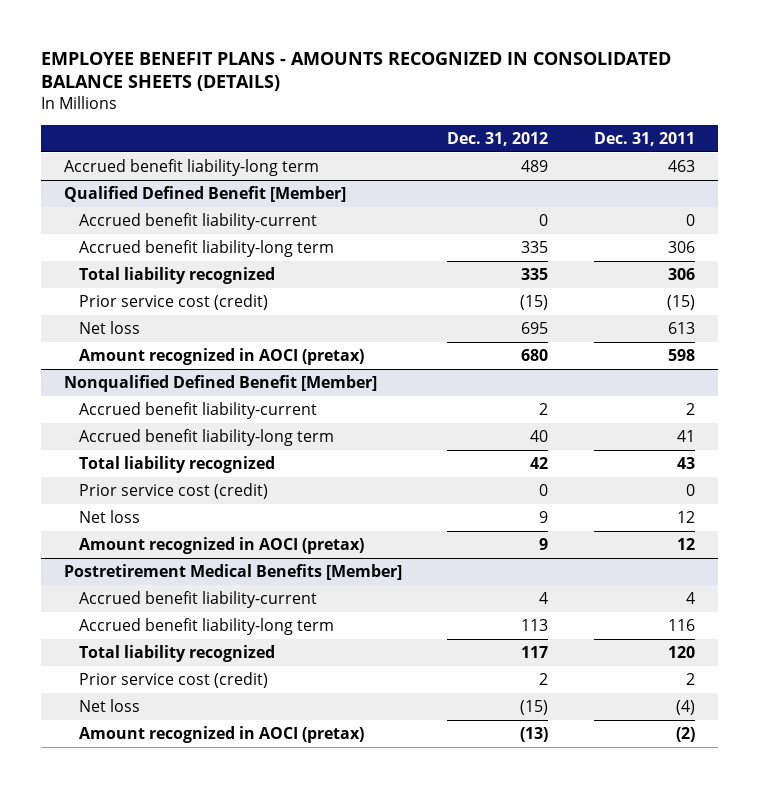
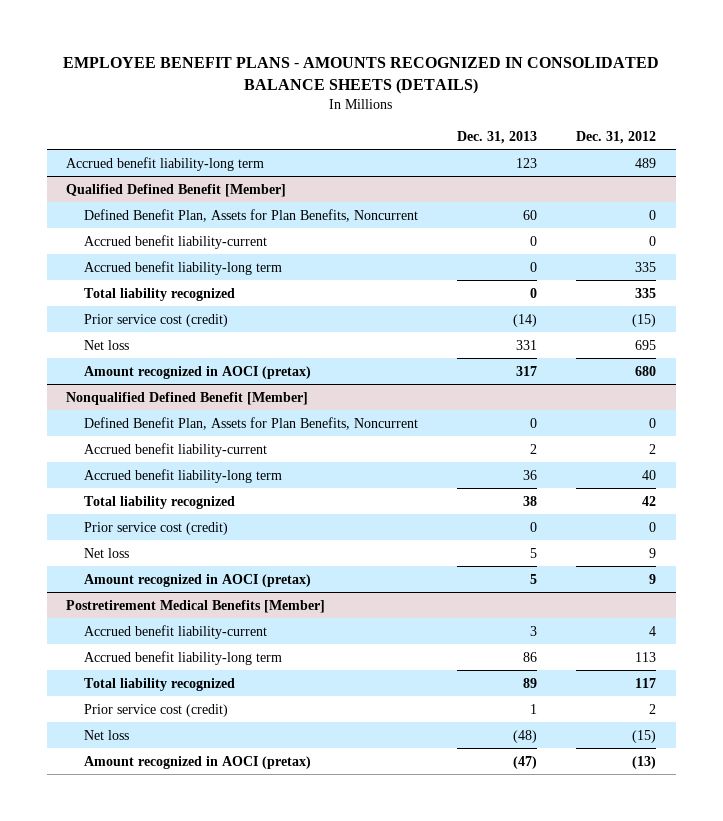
[593,131,695,146] Dec. 31, 2011 -> none
none -> [456,130,537,144] Dec. 31, 2013
none -> [83,208,418,222] Defined Benefit Plan, Assets for Plan Benefits, Noncurrent
none -> [83,416,418,430] Defined Benefit Plan, Assets for Plan Benefits, Noncurrent

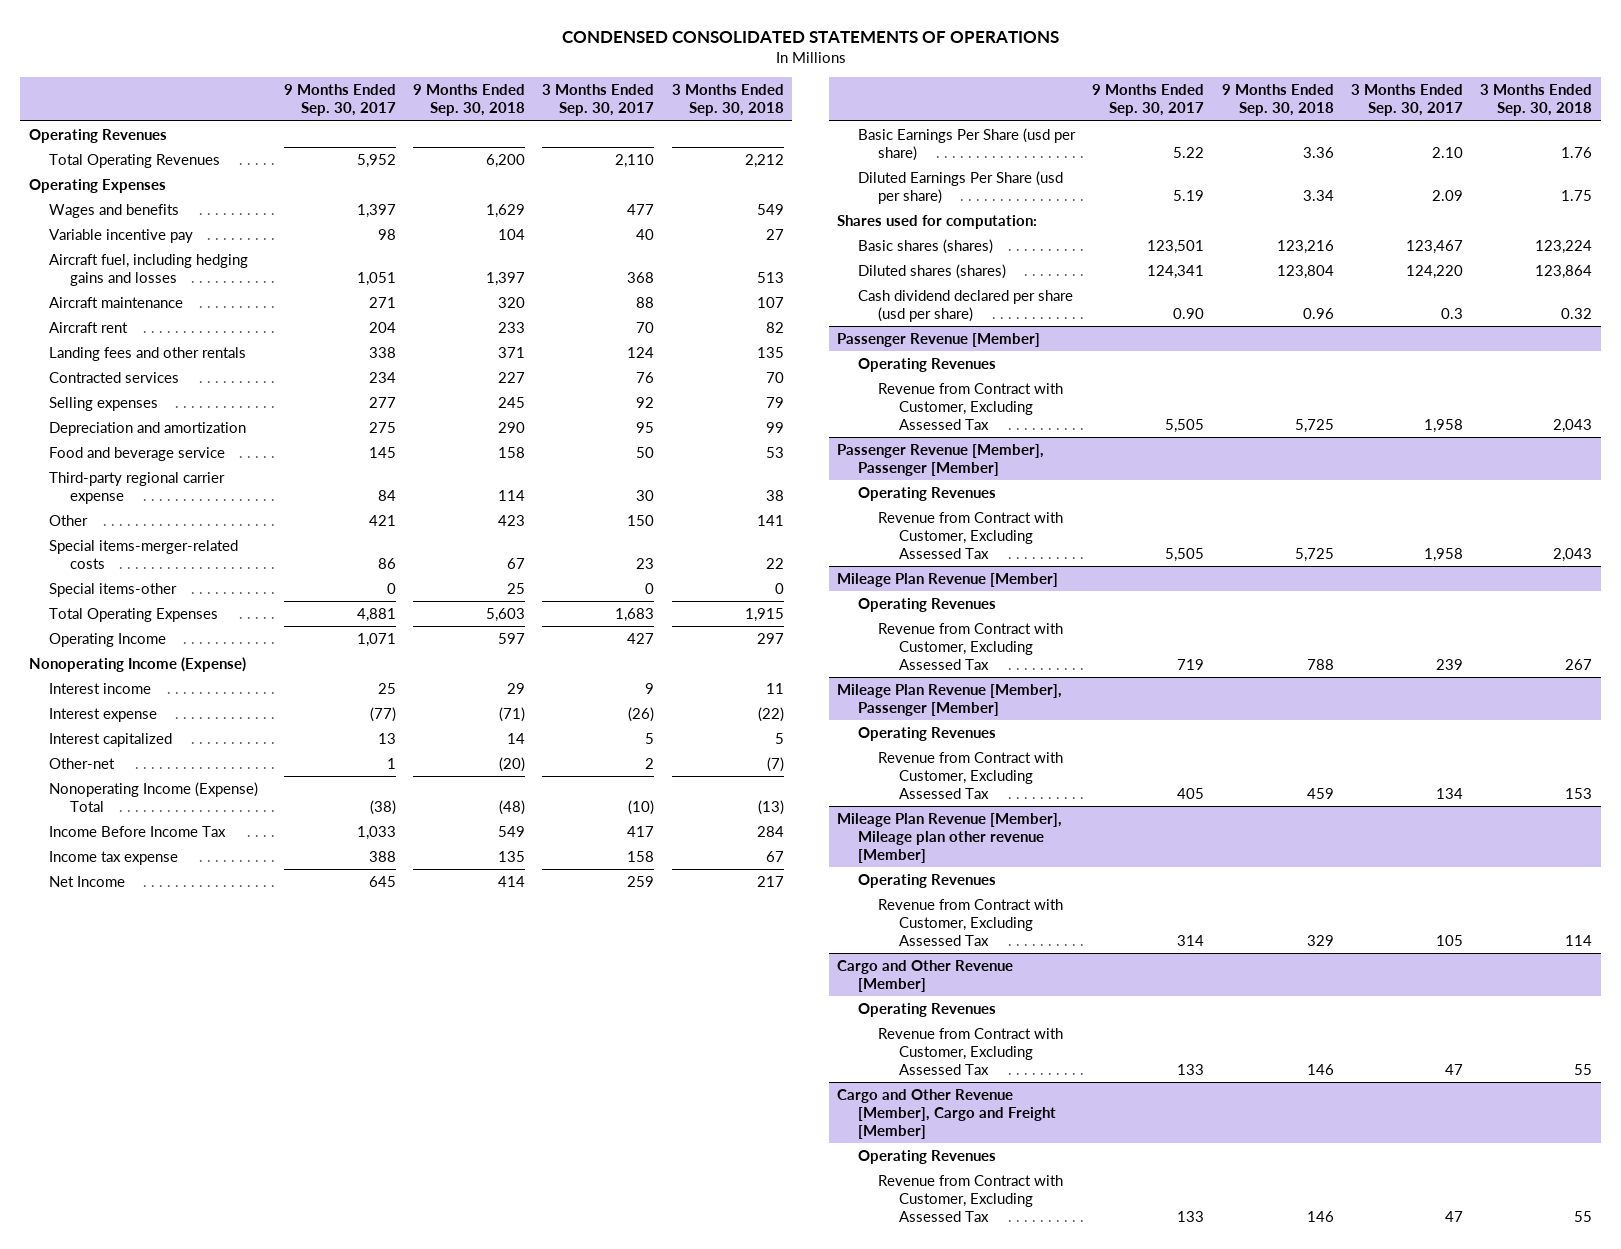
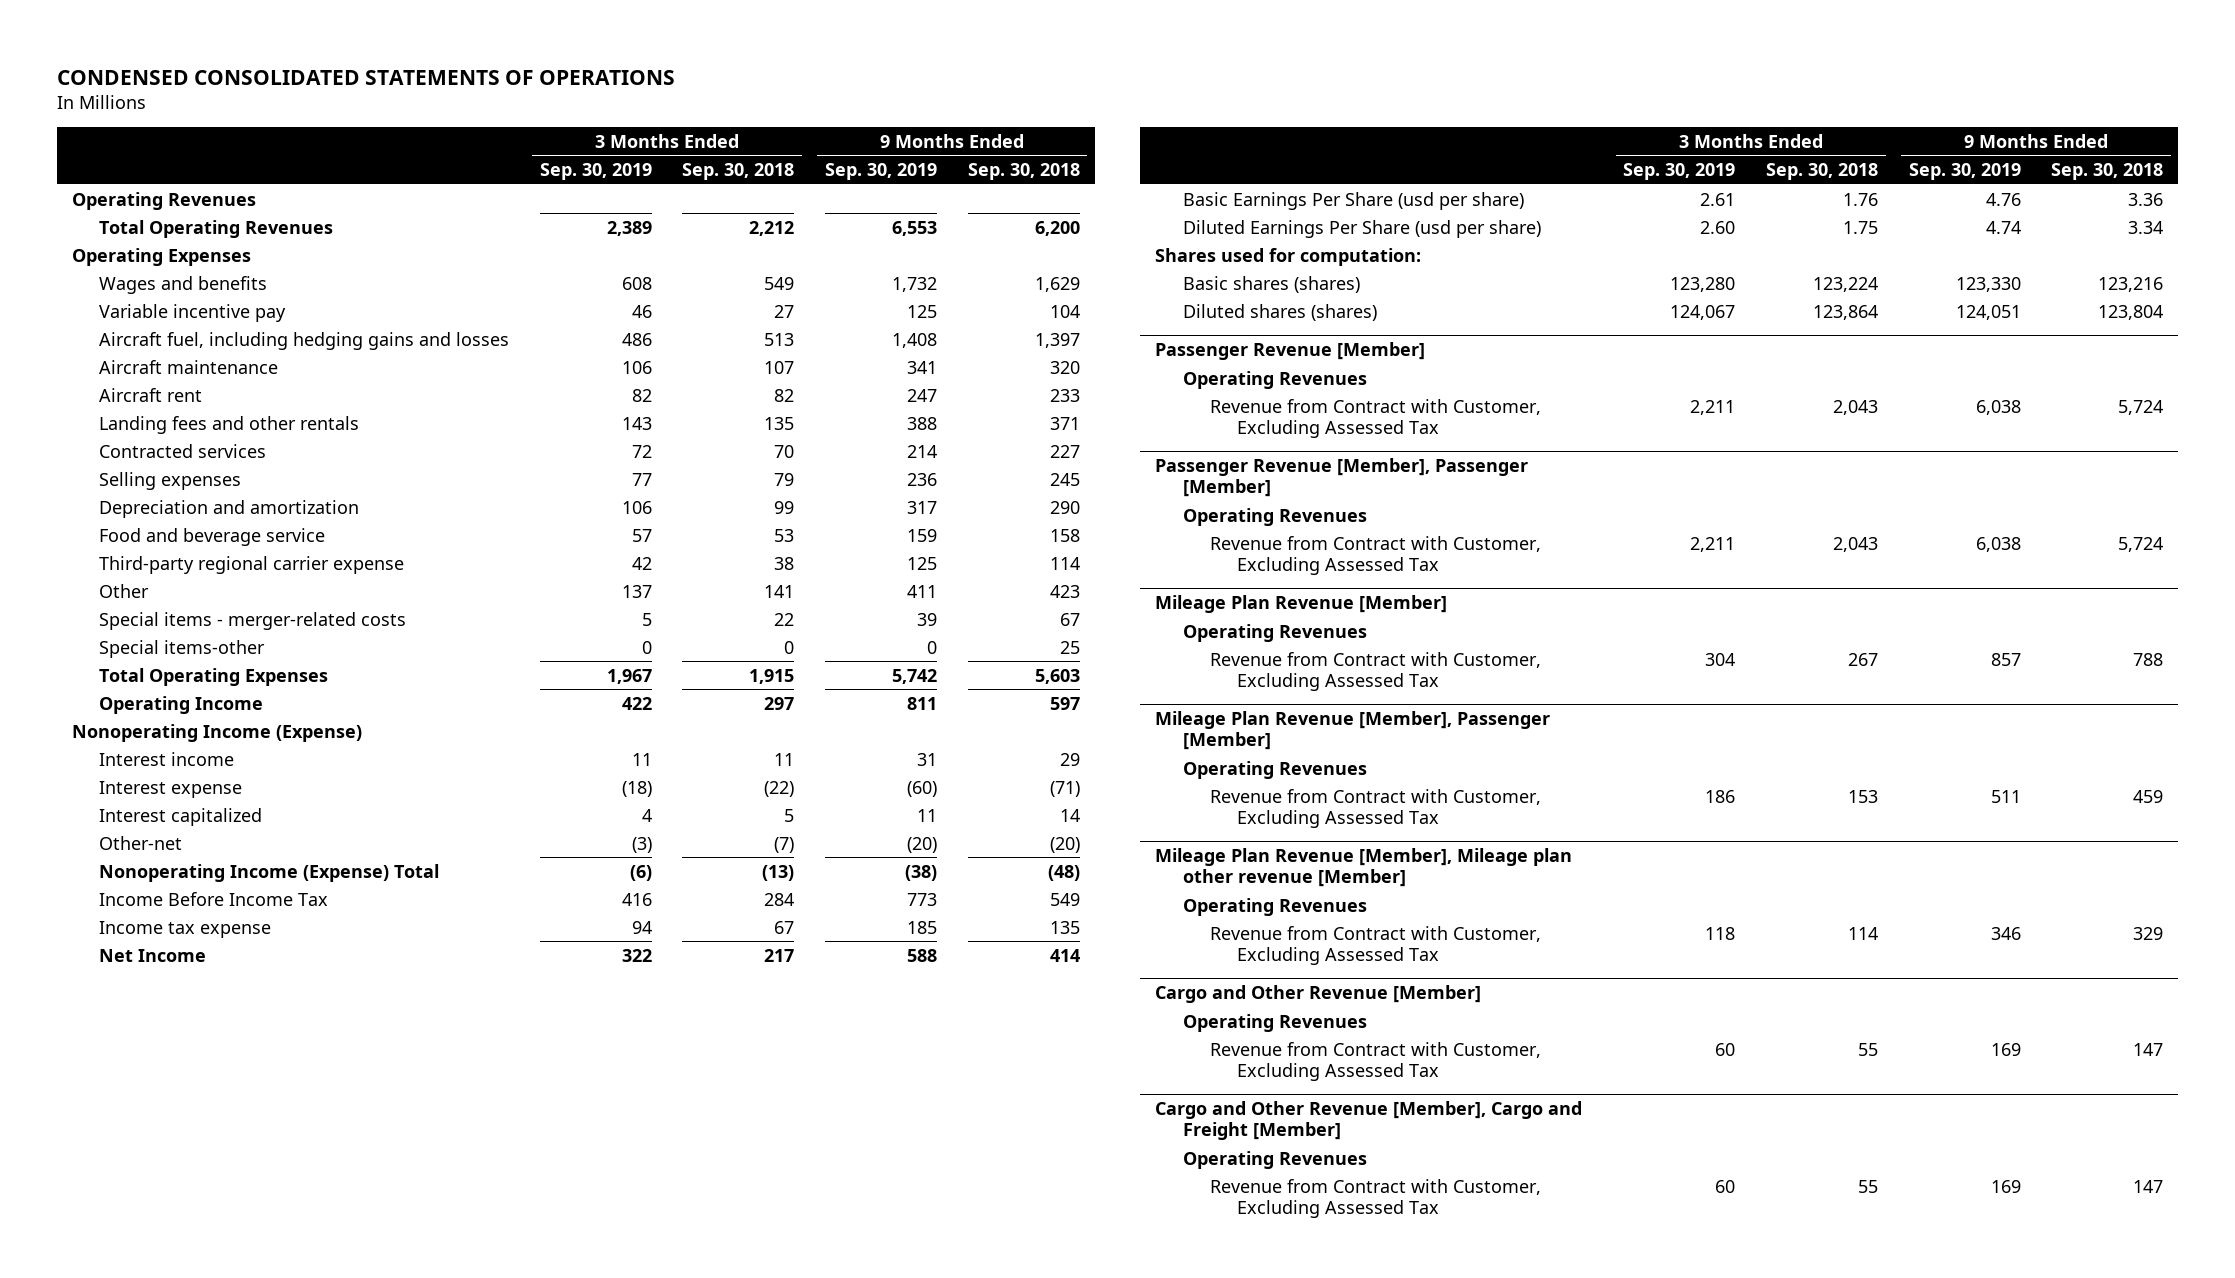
[283,84,396,117] 9 Months Ended Sep. 30, 2017 -> none
[542,84,655,117] 3 Months Ended Sep. 30, 2017 -> none
none -> [539,163,652,181] Sep. 30, 2019
none -> [825,163,938,181] Sep. 30, 2019
[49,539,239,569] Special items-merger-related costs -> [99,611,407,630] Special items - merger-related costs
[857,289,1073,322] Cash dividend declared per share (usd per share) -> none
[1294,418,1334,433] 5,725 -> [2118,399,2164,415] 5,724
[1294,547,1334,562] 5,725 -> [2118,536,2164,552] 5,724
[1306,1063,1334,1075] 146 -> [2133,1042,2164,1056] 147
[1306,1210,1334,1222] 146 -> [2133,1179,2164,1193] 147

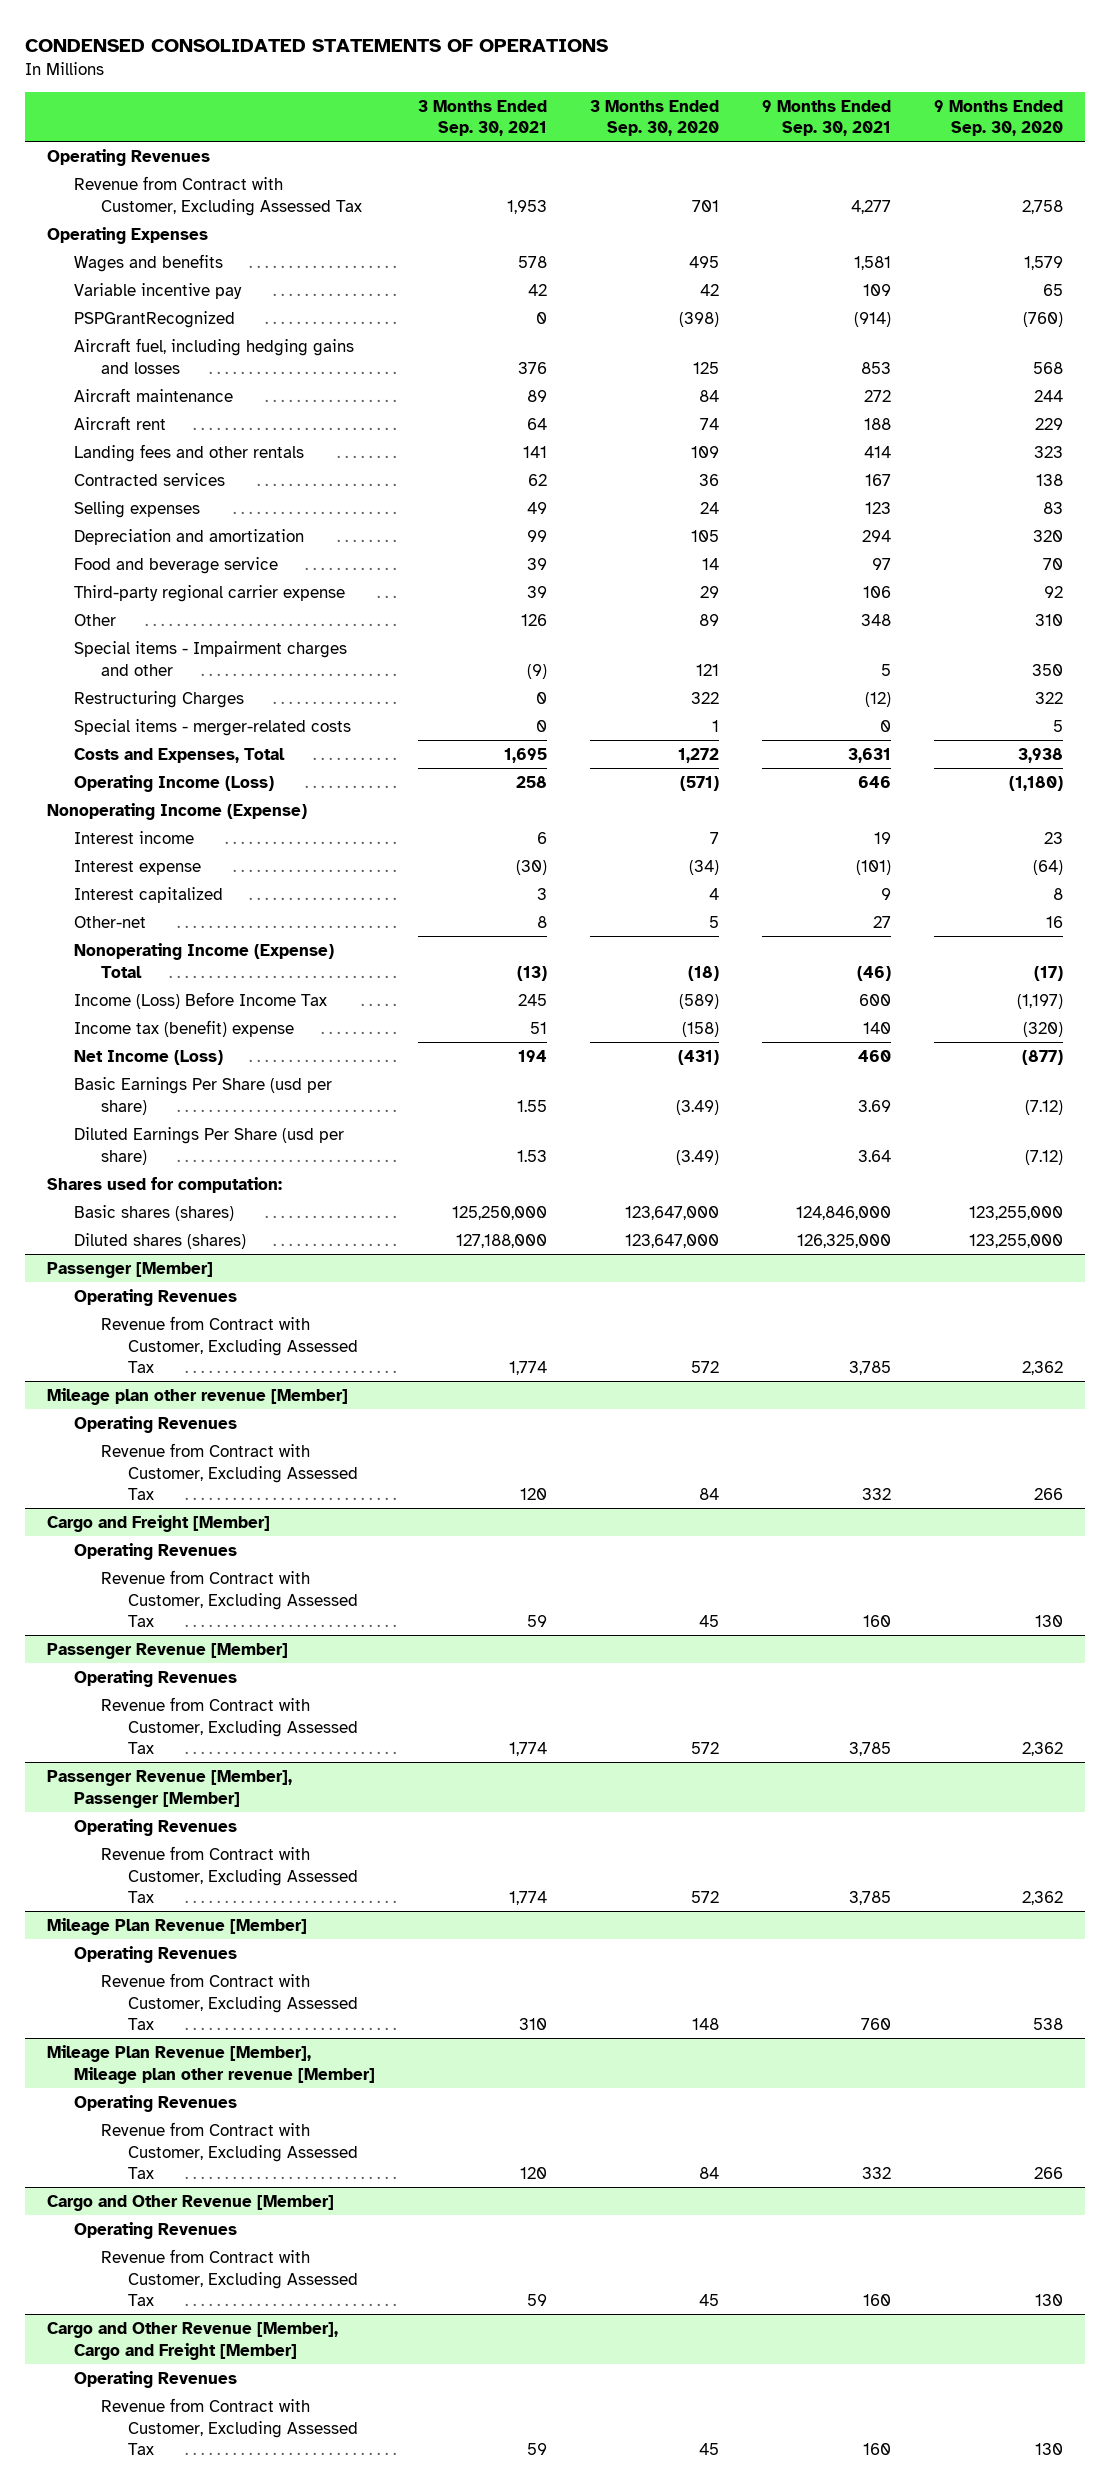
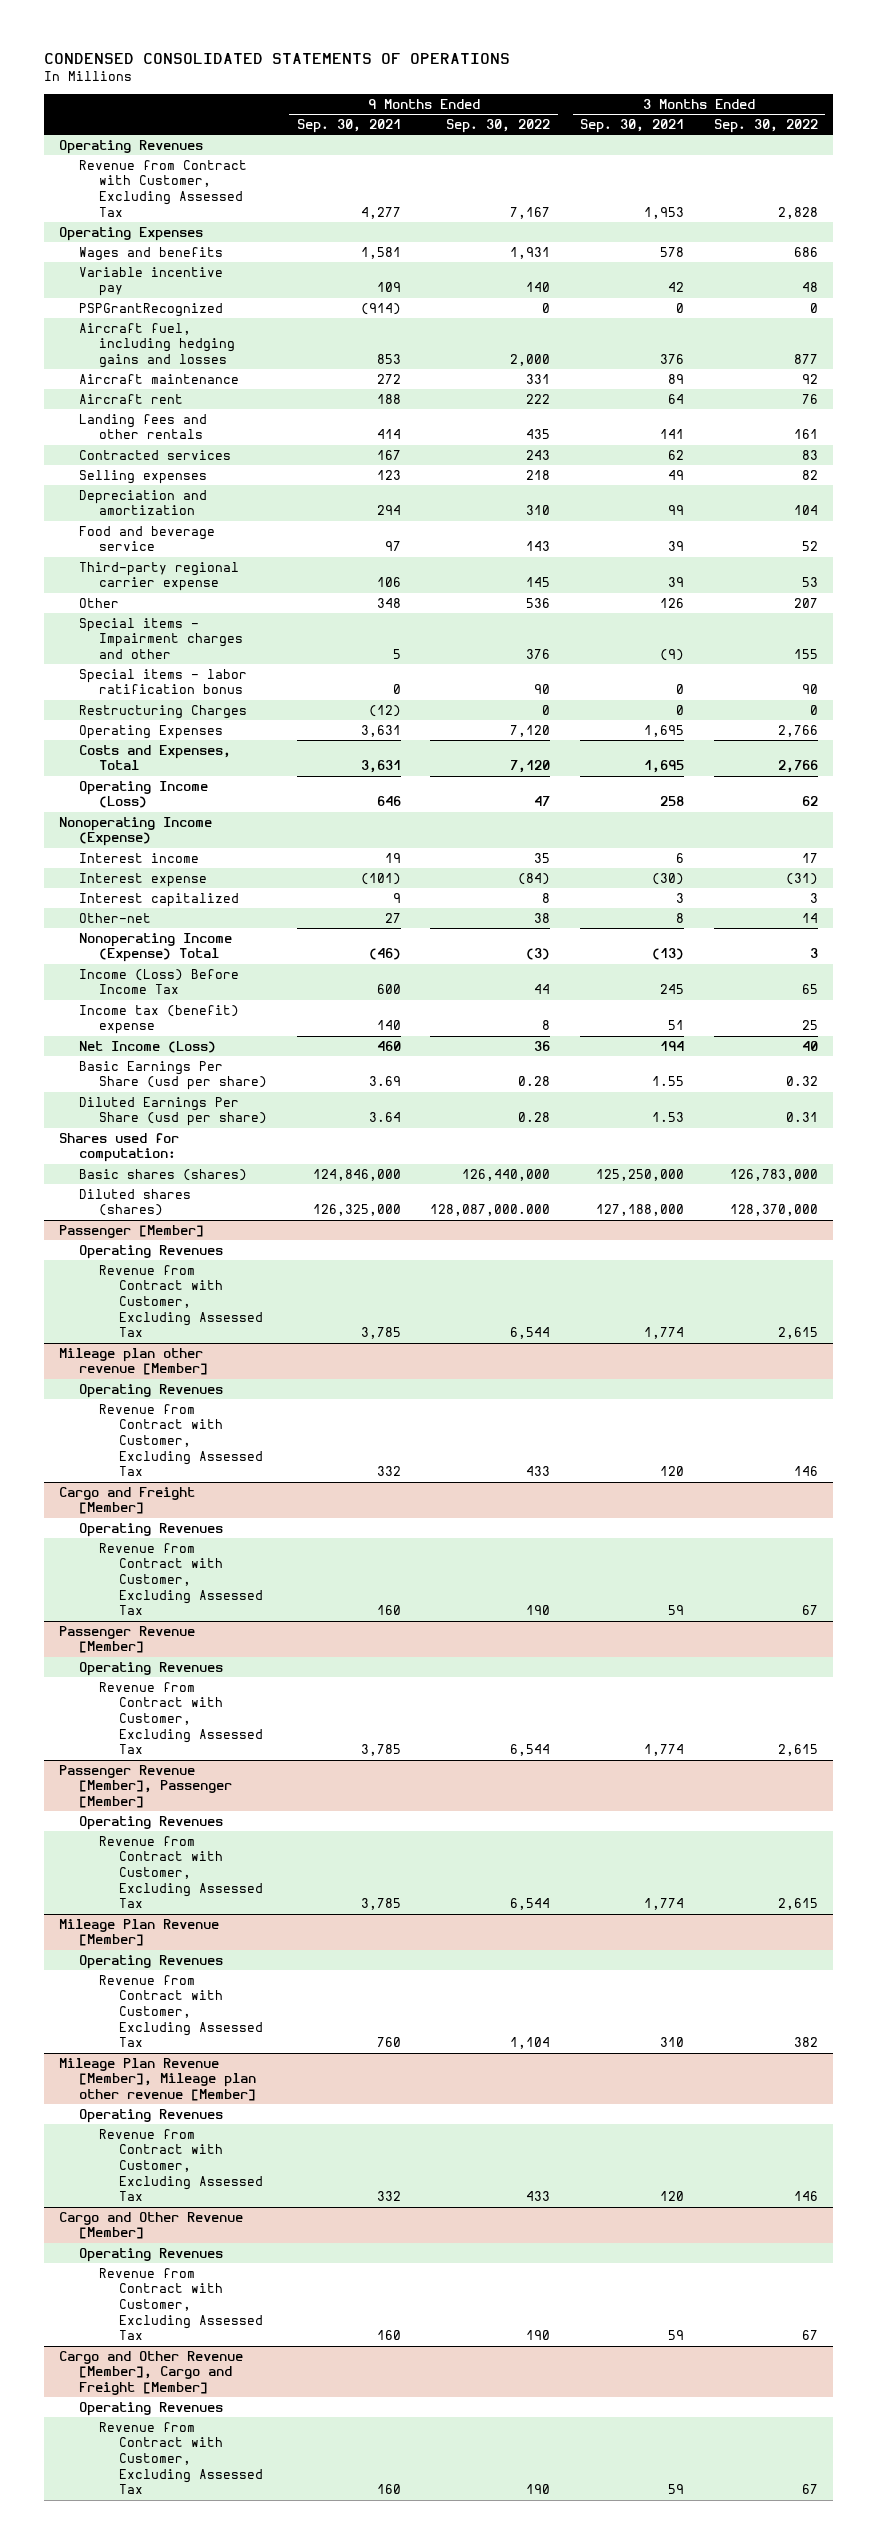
[590,99,720,137] 3 Months Ended Sep. 30, 2020 -> none
[934,99,1064,137] 9 Months Ended Sep. 30, 2020 -> none
none -> [446,119,551,134] Sep. 30, 2022
none -> [713,119,818,134] Sep. 30, 2022
none -> [79,668,248,695] Special items - labor ratification bonus
[73,718,351,736] Special items - merger-related costs -> none
none -> [79,724,224,739] Operating Expenses

